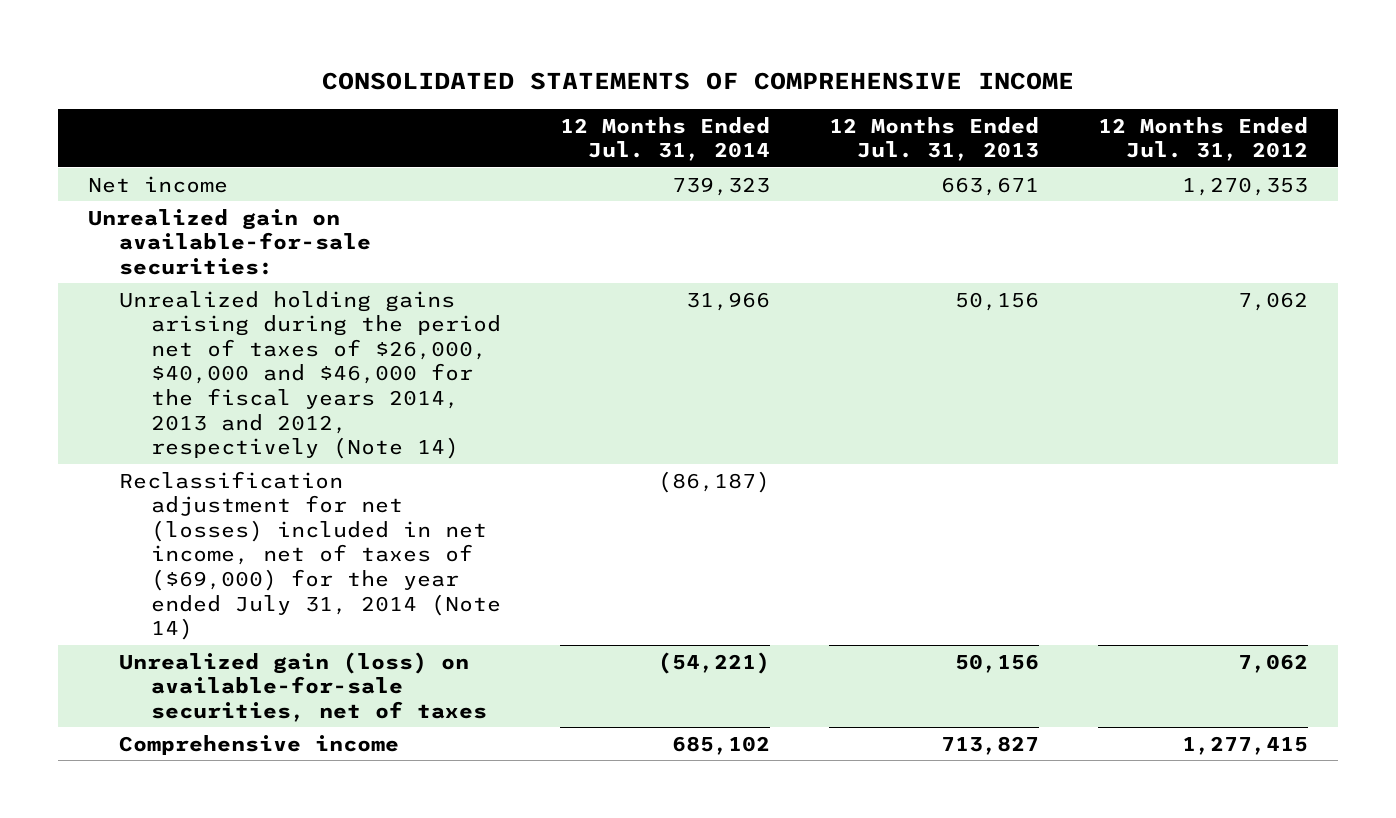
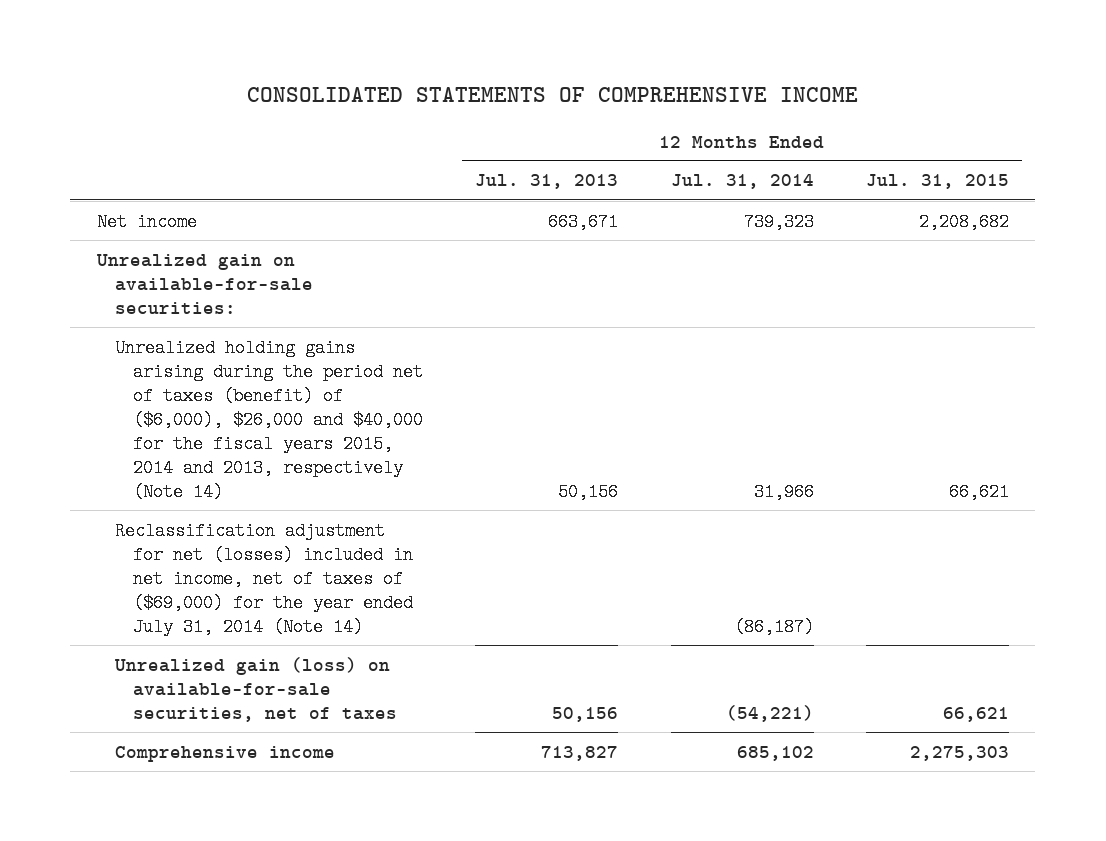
[1098,116,1309,162] 12 Months Ended Jul. 31, 2012 -> none
none -> [866,174,1010,190] Jul. 31, 2015
[119,290,501,460] Unrealized holding gains arising during the period net of taxes of $26,000, $40,000 and $46,000 for the fiscal years 2014, 2013 and 2012, respectively (Note 14) -> [114,338,423,501] Unrealized holding gains arising during the period net of taxes (benefit) of ($6,000), $26,000 and $40,000 for the fiscal years 2015, 2014 and 2013, respectively (Note 14)

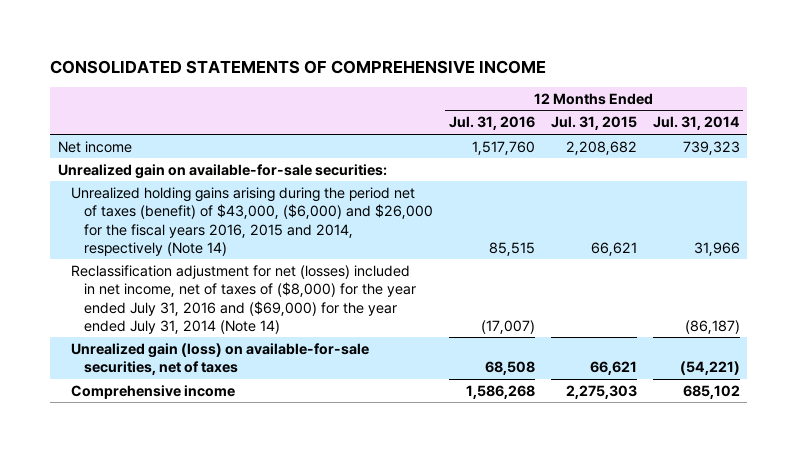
[475,174,619,190] Jul. 31, 2013 -> none
none -> [449,116,536,131] Jul. 31, 2016
[114,338,423,501] Unrealized holding gains arising during the period net of taxes (benefit) of ($6,000), $26,000 and $40,000 for the fiscal years 2015, 2014 and 2013, respectively (Note 14) -> [70,186,434,256] Unrealized holding gains arising during the period net of taxes (benefit) of $43,000, ($6,000) and $26,000 for the fiscal years 2016, 2015 and 2014, respectively (Note 14)
[114,521,413,636] Reclassification adjustment for net (losses) included in net income, net of taxes of ($69,000) for the year ended July 31, 2014 (Note 14) -> [70,264,417,334] Reclassification adjustment for net (losses) included in net income, net of taxes of ($8,000) for the year ended July 31, 2016 and ($69,000) for the year ended July 31, 2014 (Note 14)

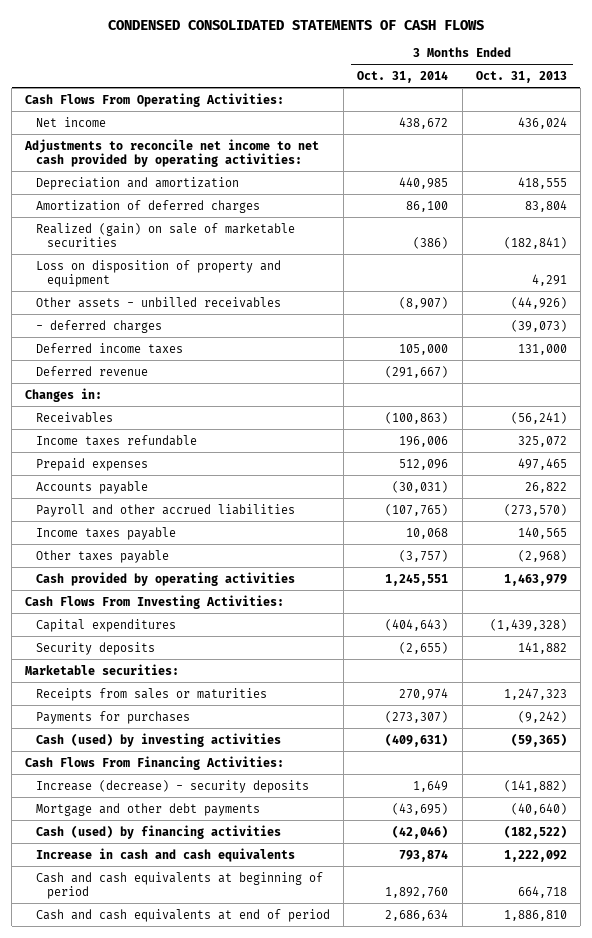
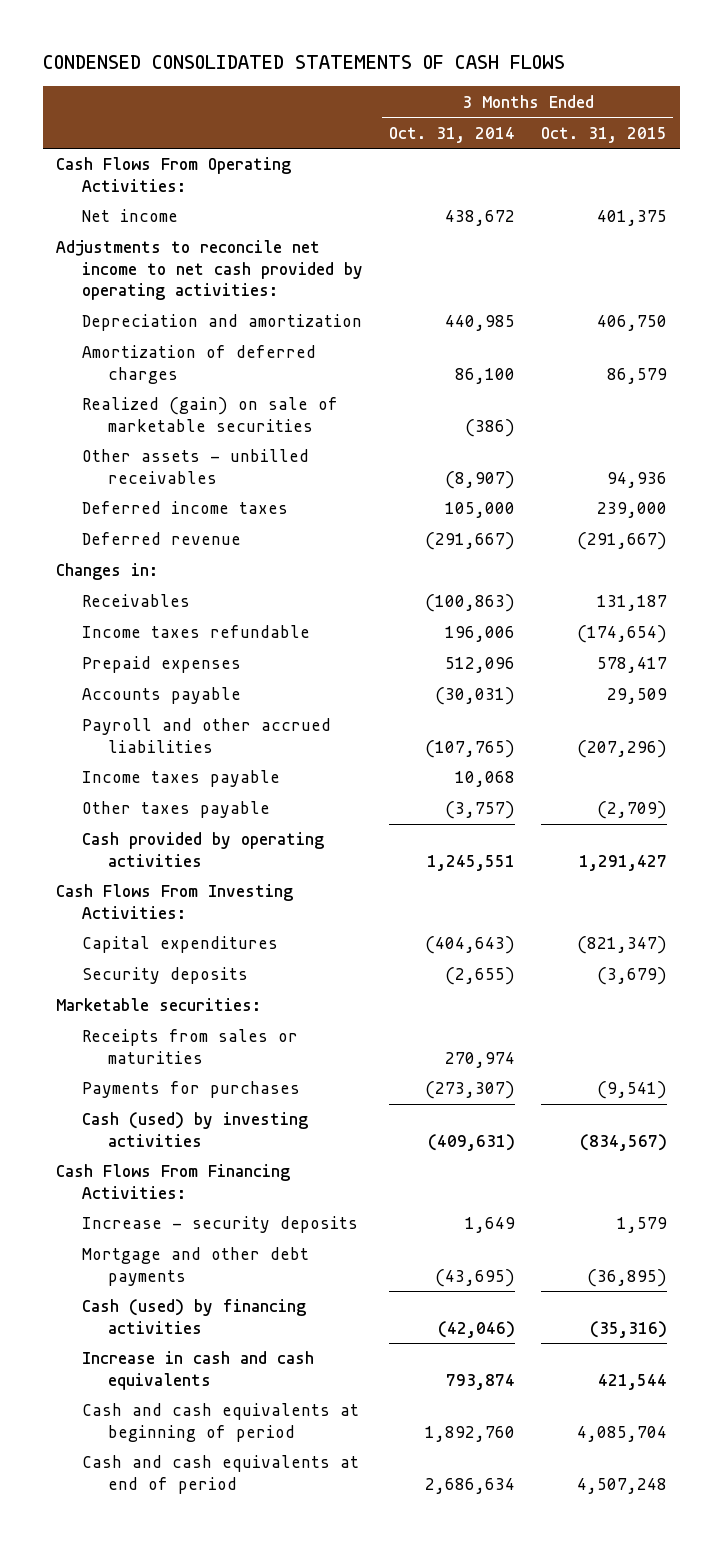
[475,70,567,83] Oct. 31, 2013 -> none
none -> [540,126,667,143] Oct. 31, 2015
[36,259,282,287] Loss on disposition of property and equipment -> none
[36,319,163,333] - deferred charges -> none
[36,779,310,793] Increase (decrease) - security deposits -> [81,1216,358,1234] Increase - security deposits

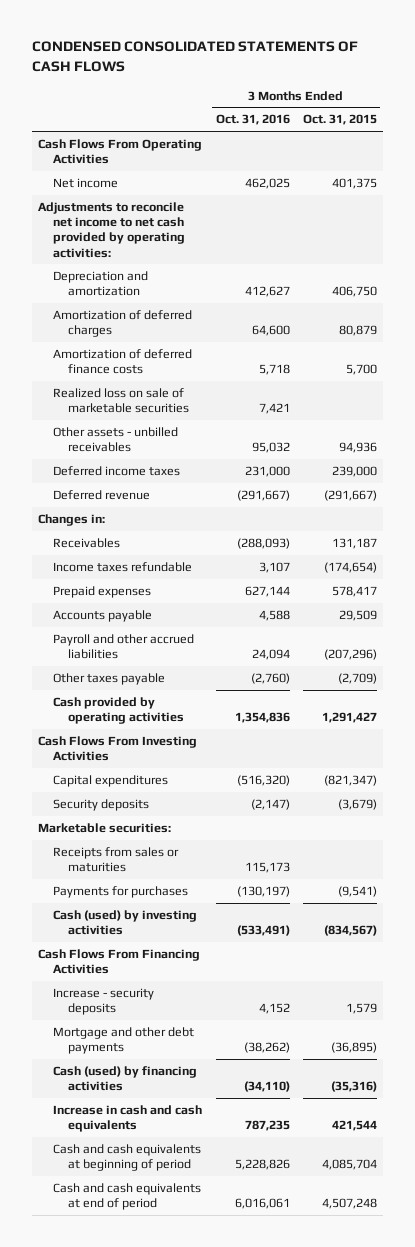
[388,126,515,143] Oct. 31, 2014 -> none
none -> [215,114,290,126] Oct. 31, 2016
[55,157,291,192] Cash Flows From Operating Activities: -> [38,138,203,165] Cash Flows From Operating Activities
[606,367,667,384] 86,579 -> [338,325,377,337] 80,879
none -> [53,348,193,375] Amortization of deferred finance costs
[81,397,338,432] Realized (gain) on sale of marketable securities -> [53,387,190,414] Realized loss on sale of marketable securities
[81,770,280,788] Income taxes payable -> none
[55,884,293,919] Cash Flows From Investing Activities: -> [38,735,198,762] Cash Flows From Investing Activities
[55,1164,290,1199] Cash Flows From Financing Activities: -> [38,948,201,975] Cash Flows From Financing Activities

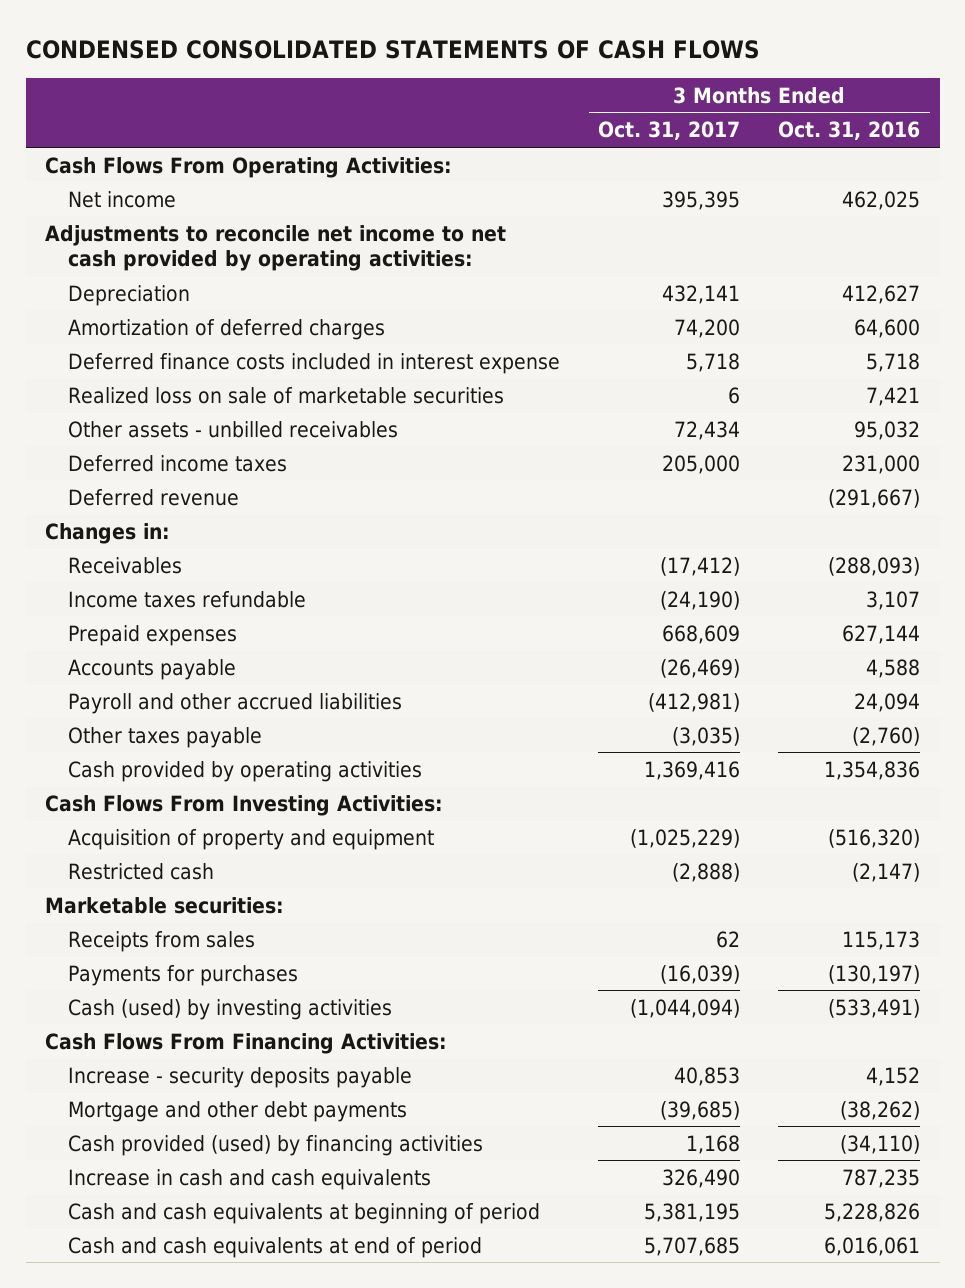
[302,114,377,126] Oct. 31, 2015 -> none
none -> [598,121,741,141] Oct. 31, 2017
[38,138,203,165] Cash Flows From Operating Activities -> [44,156,452,178] Cash Flows From Operating Activities:
[53,270,149,297] Depreciation and amortization -> [68,284,191,306] Depreciation
[53,348,193,375] Amortization of deferred finance costs -> [68,352,561,374] Deferred finance costs included in interest expense
[38,735,198,762] Cash Flows From Investing Activities -> [44,794,443,816] Cash Flows From Investing Activities:
[53,774,169,787] Capital expenditures -> [68,828,435,850] Acquisition of property and equipment
[53,798,150,811] Security deposits -> [68,862,215,880] Restricted cash
[53,846,180,873] Receipts from sales or maturities -> [68,930,256,952] Receipts from sales
[38,948,201,975] Cash Flows From Financing Activities -> [44,1032,447,1054] Cash Flows From Financing Activities:
[53,987,155,1016] Increase - security deposits -> [68,1066,413,1088] Increase - security deposits payable
[53,1065,198,1092] Cash (used) by financing activities -> [68,1134,484,1156] Cash provided (used) by financing activities

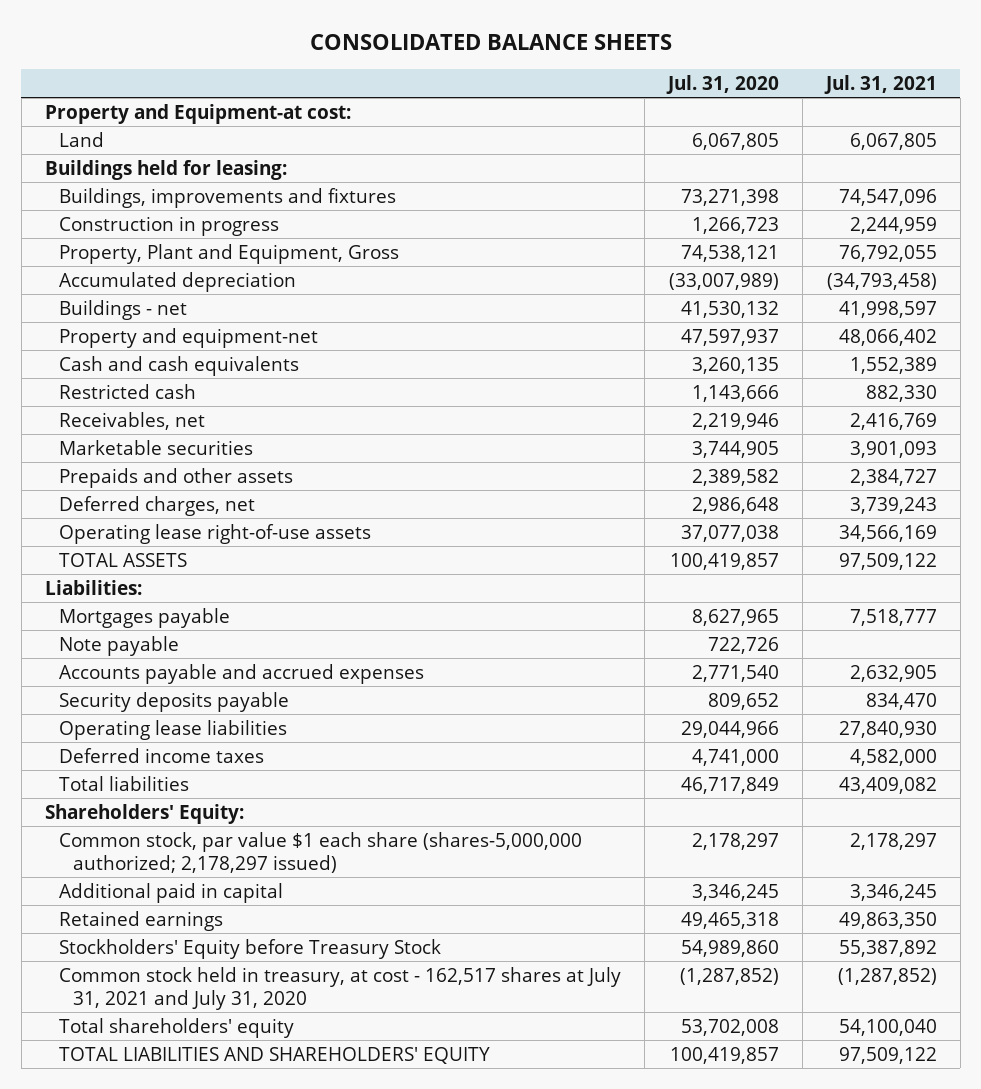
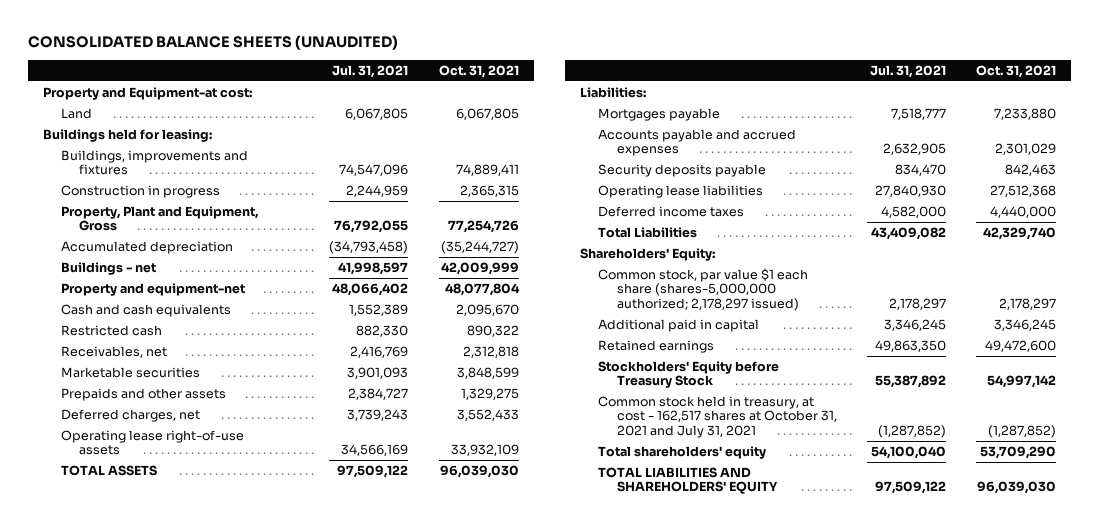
[309,34,672,51] CONSOLIDATED BALANCE SHEETS -> [27,35,398,51] CONSOLIDATED BALANCE SHEETS (UNAUDITED)
[665,75,779,95] Jul. 31, 2020 -> none
none -> [438,64,519,78] Oct. 31, 2021
[58,635,179,656] Note payable -> none
[58,775,189,791] Total liabilities -> [598,226,698,238] Total Liabilities
[58,966,621,1011] Common stock held in treasury, at cost - 162,517 shares at July 31, 2021 and July 31, 2020 -> [598,395,837,439] Common stock held in treasury, at cost - 162,517 shares at October 31, 2021 and July 31, 2021

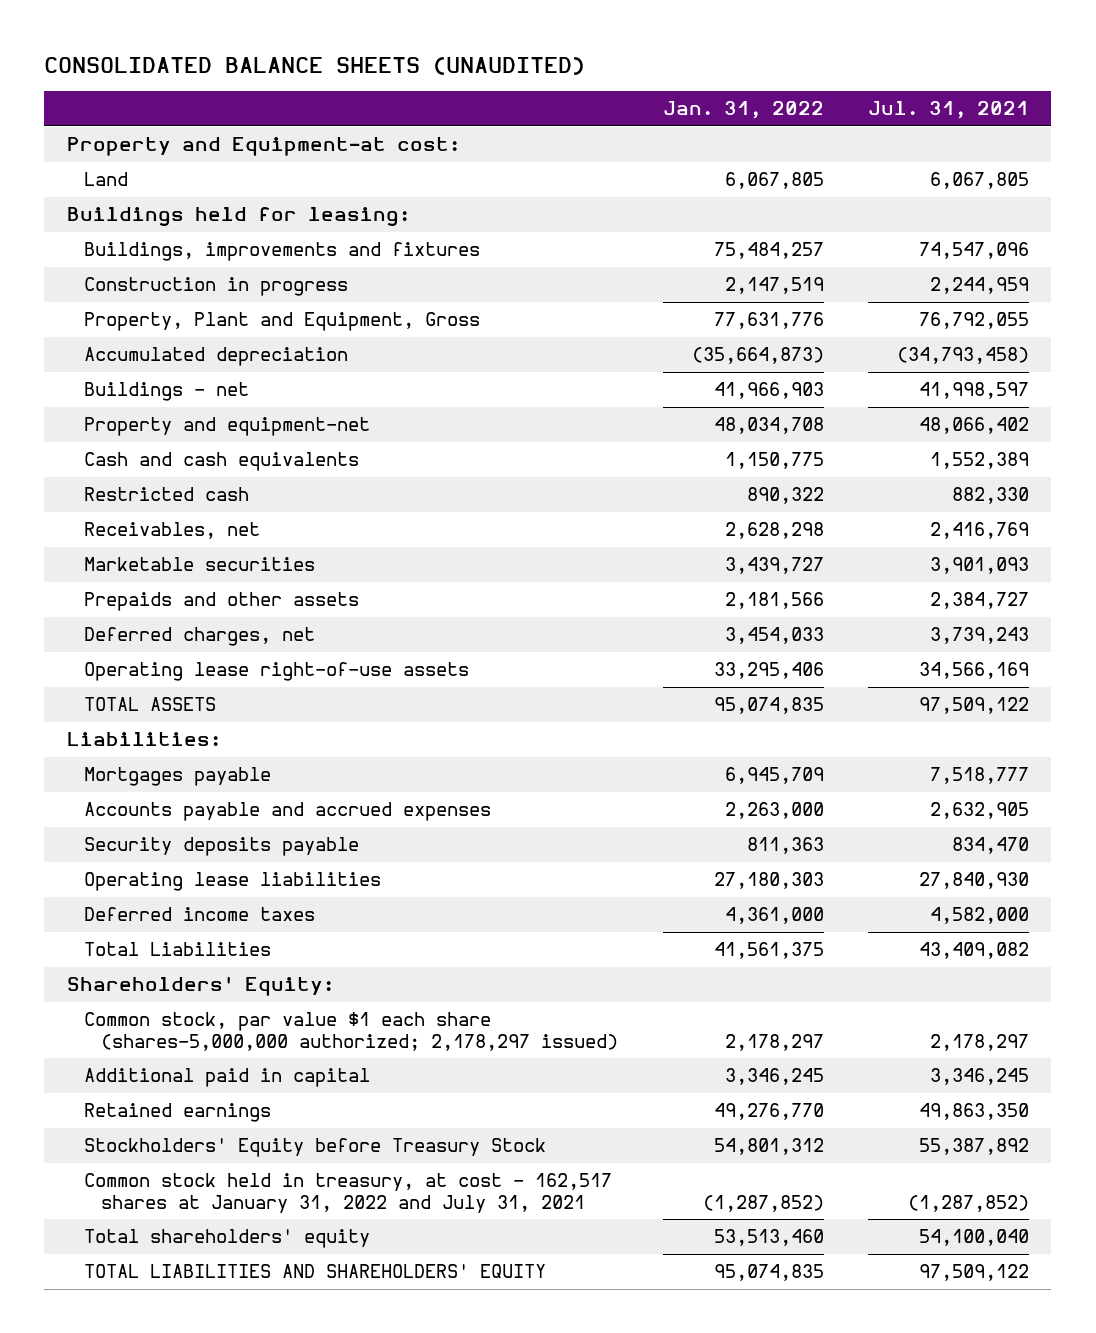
[438,64,519,78] Oct. 31, 2021 -> none
none -> [662,101,824,120] Jan. 31, 2022
[598,395,837,439] Common stock held in treasury, at cost - 162,517 shares at October 31, 2021 and July 31, 2021 -> [83,1173,612,1213] Common stock held in treasury, at cost - 162,517 shares at January 31, 2022 and July 31, 2021

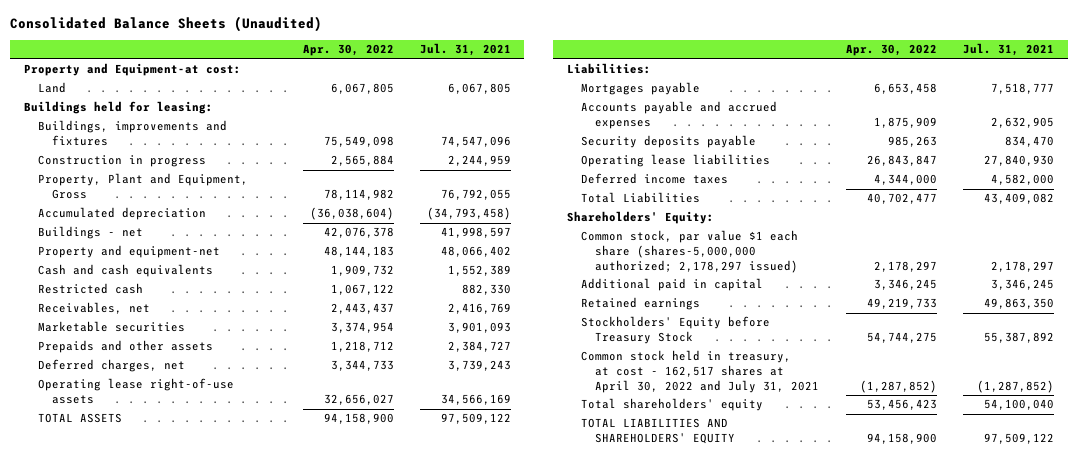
[44,56,586,75] CONSOLIDATED BALANCE SHEETS (UNAUDITED) -> [10,16,323,33] Consolidated Balance Sheets (Unaudited)
[662,101,824,120] Jan. 31, 2022 -> none
none -> [302,44,394,57] Apr. 30, 2022
[83,1173,612,1213] Common stock held in treasury, at cost - 162,517 shares at January 31, 2022 and July 31, 2021 -> [581,350,820,393] Common stock held in treasury, at cost - 162,517 shares at April 30, 2022 and July 31, 2021

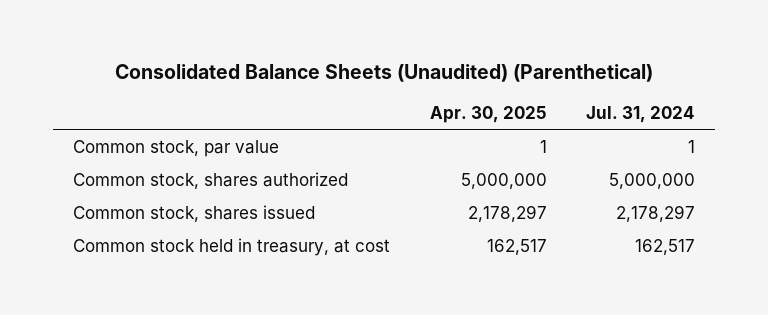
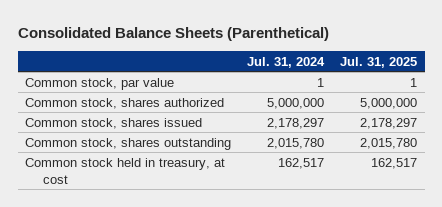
[115,63,654,82] Consolidated Balance Sheets (Unaudited) (Parenthetical) -> [17,26,329,41] Consolidated Balance Sheets (Parenthetical)
[429,105,547,123] Apr. 30, 2025 -> none
none -> [340,56,418,68] Jul. 31, 2025
none -> [25,137,232,150] Common stock, shares outstanding

